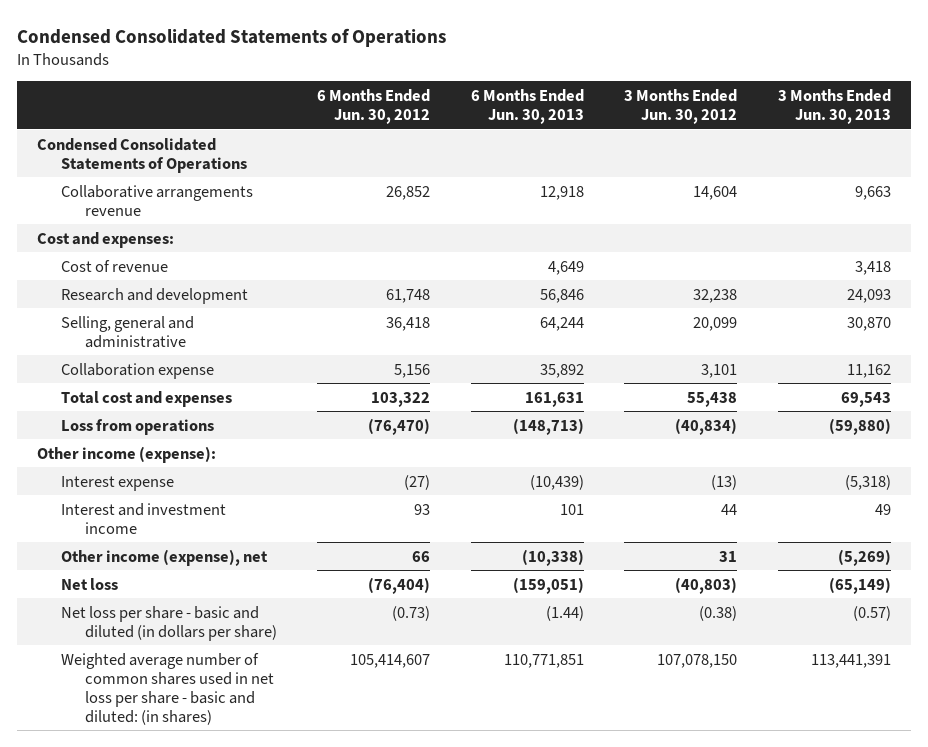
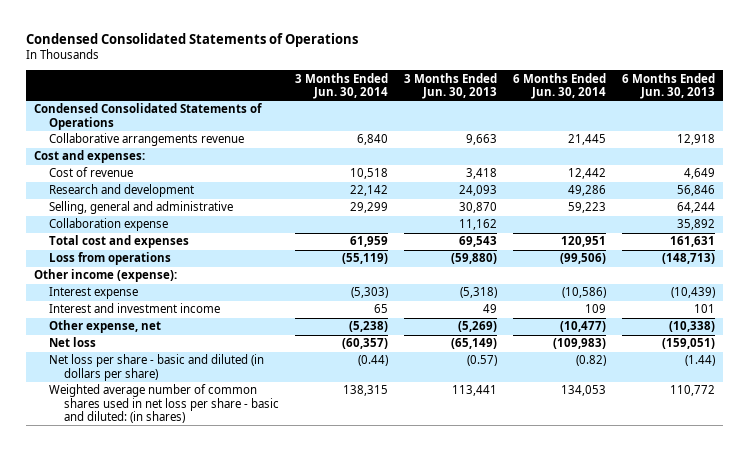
[317,88,431,124] 6 Months Ended Jun. 30, 2012 -> none
[624,88,738,124] 3 Months Ended Jun. 30, 2012 -> none
none -> [295,72,389,99] 3 Months Ended Jun. 30, 2014
none -> [513,72,607,99] 6 Months Ended Jun. 30, 2014
[60,548,268,566] Other income (expense), net -> [49,320,162,334] Other expense, net
[503,653,584,668] 110,771,851 -> [670,385,716,397] 110,772
[810,653,891,668] 113,441,391 -> [452,385,498,397] 113,441

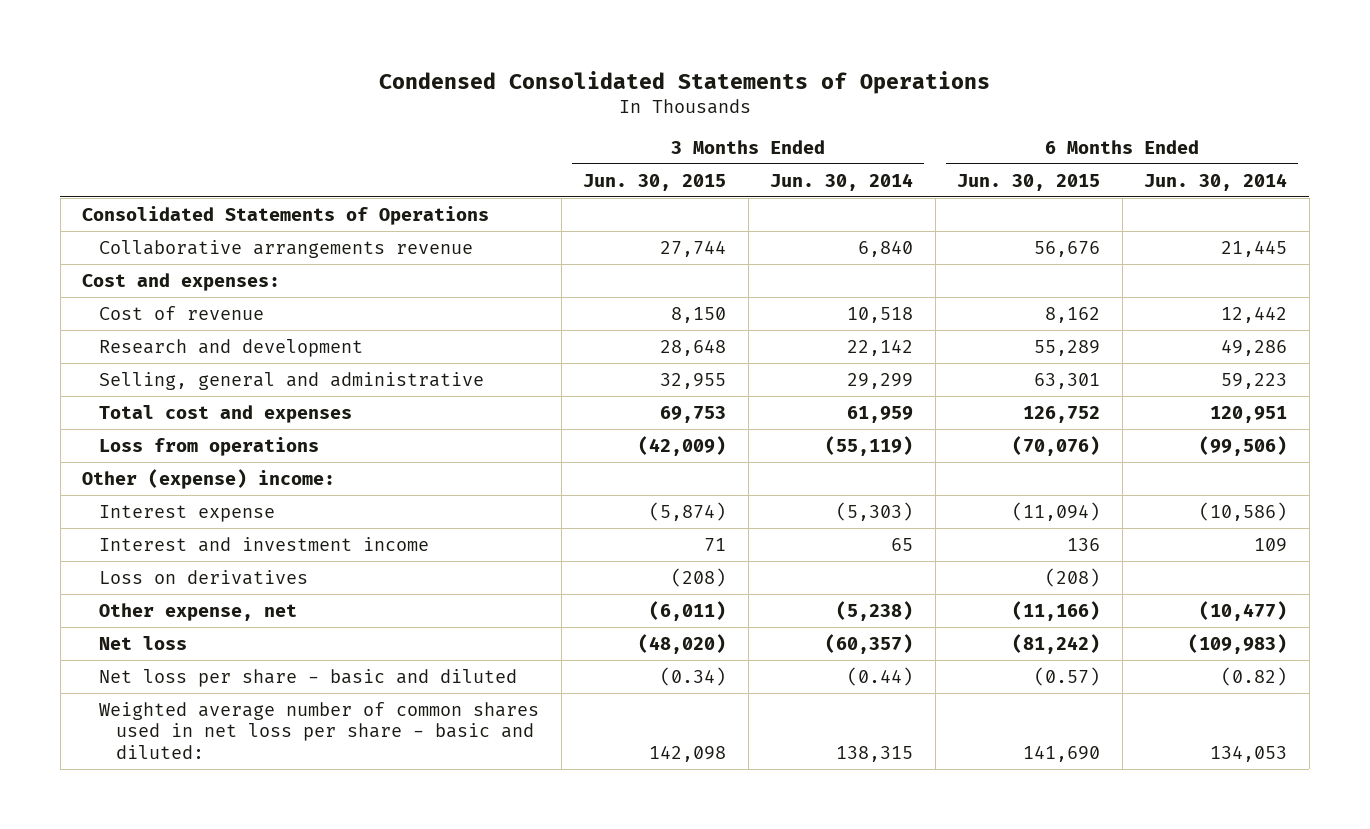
[404,72,498,99] 3 Months Ended Jun. 30, 2013 -> none
[622,72,716,99] 6 Months Ended Jun. 30, 2013 -> none
none -> [583,173,727,191] Jun. 30, 2015
none -> [957,173,1101,191] Jun. 30, 2015
[34,103,263,130] Condensed Consolidated Statements of Operations -> [82,205,490,225] Consolidated Statements of Operations
[49,218,169,232] Collaboration expense -> none
[34,269,178,283] Other income (expense): -> [82,468,336,489] Other (expense) income:
none -> [99,569,309,585] Loss on derivatives
[49,354,265,381] Net loss per share - basic and diluted (in dollars per share) -> [99,668,518,687] Net loss per share - basic and diluted
[49,384,279,423] Weighted average number of common shares used in net loss per share - basic and diluted: (in shares) -> [99,701,540,759] Weighted average number of common shares used in net loss per share - basic and diluted:

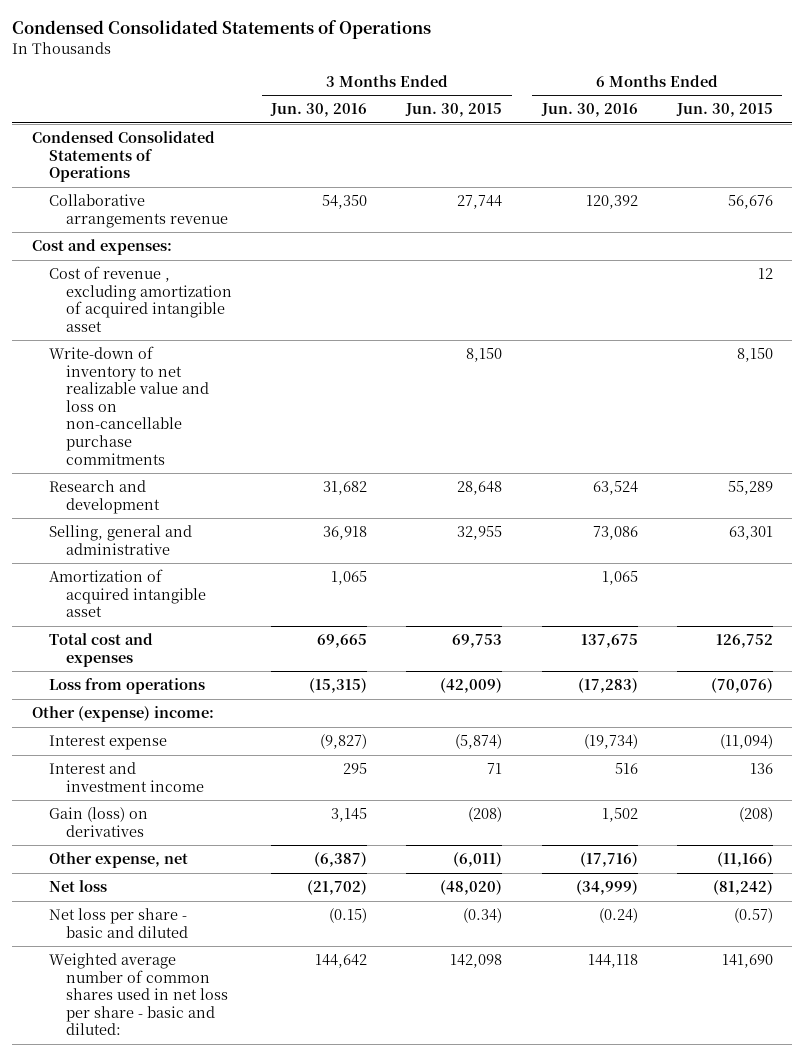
[770,172,914,191] Jun. 30, 2014 -> none
[1144,172,1288,191] Jun. 30, 2014 -> none
none -> [270,103,368,118] Jun. 30, 2016
none -> [540,103,638,118] Jun. 30, 2016
[82,205,490,225] Consolidated Statements of Operations -> [31,130,215,183] Condensed Consolidated Statements of Operations
[99,305,265,320] Cost of revenue -> none
none -> [49,265,233,332] Cost of revenue , excluding amortization of acquired intangible asset
none -> [49,345,210,465] Write-down of inventory to net realizable value and loss on non-cancellable purchase commitments
none -> [49,568,207,618] Amortization of acquired intangible asset
[99,569,309,585] Loss on derivatives -> [49,806,149,837] Gain (loss) on derivatives

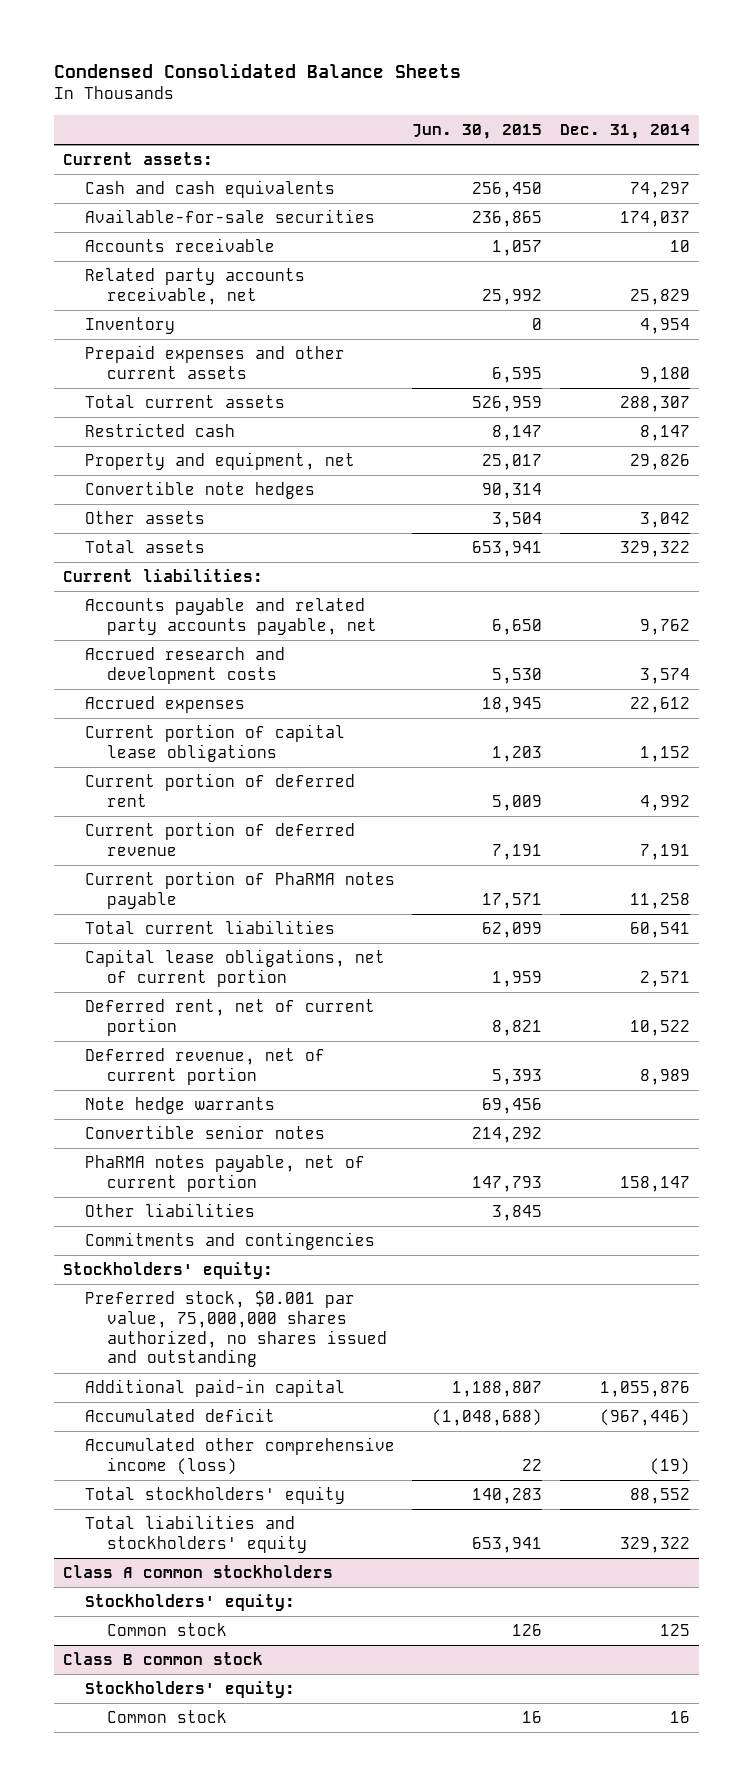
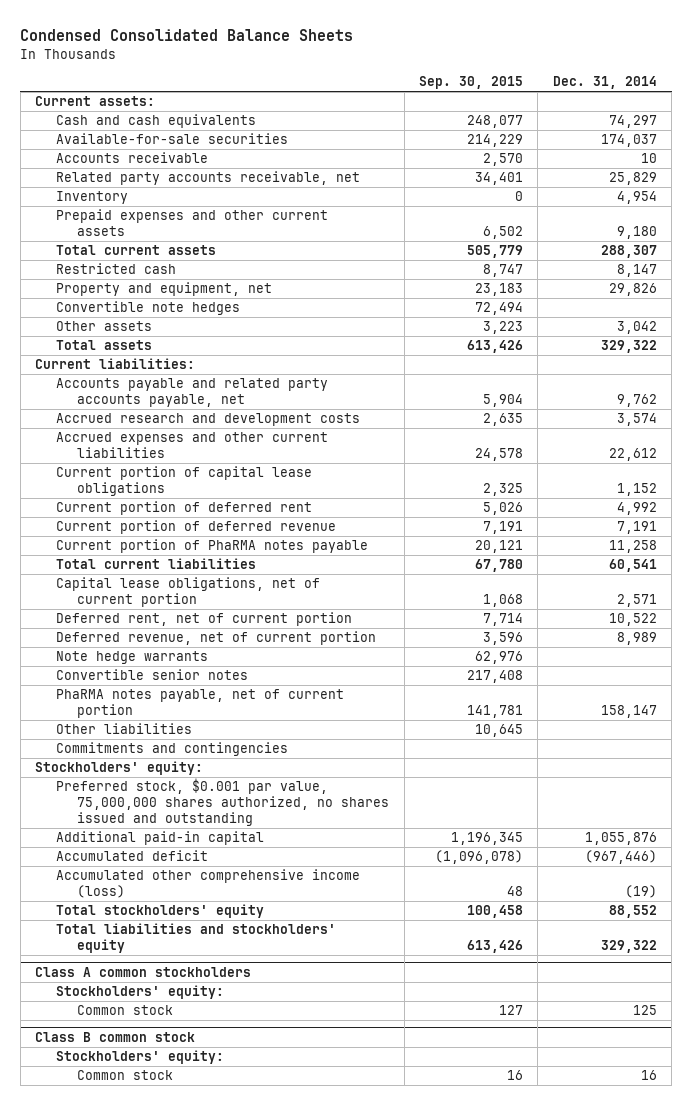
[412,123,543,139] Jun. 30, 2015 -> none
none -> [418,76,523,90] Sep. 30, 2015
[85,696,246,714] Accrued expenses -> [56,432,329,459] Accrued expenses and other current liabilities

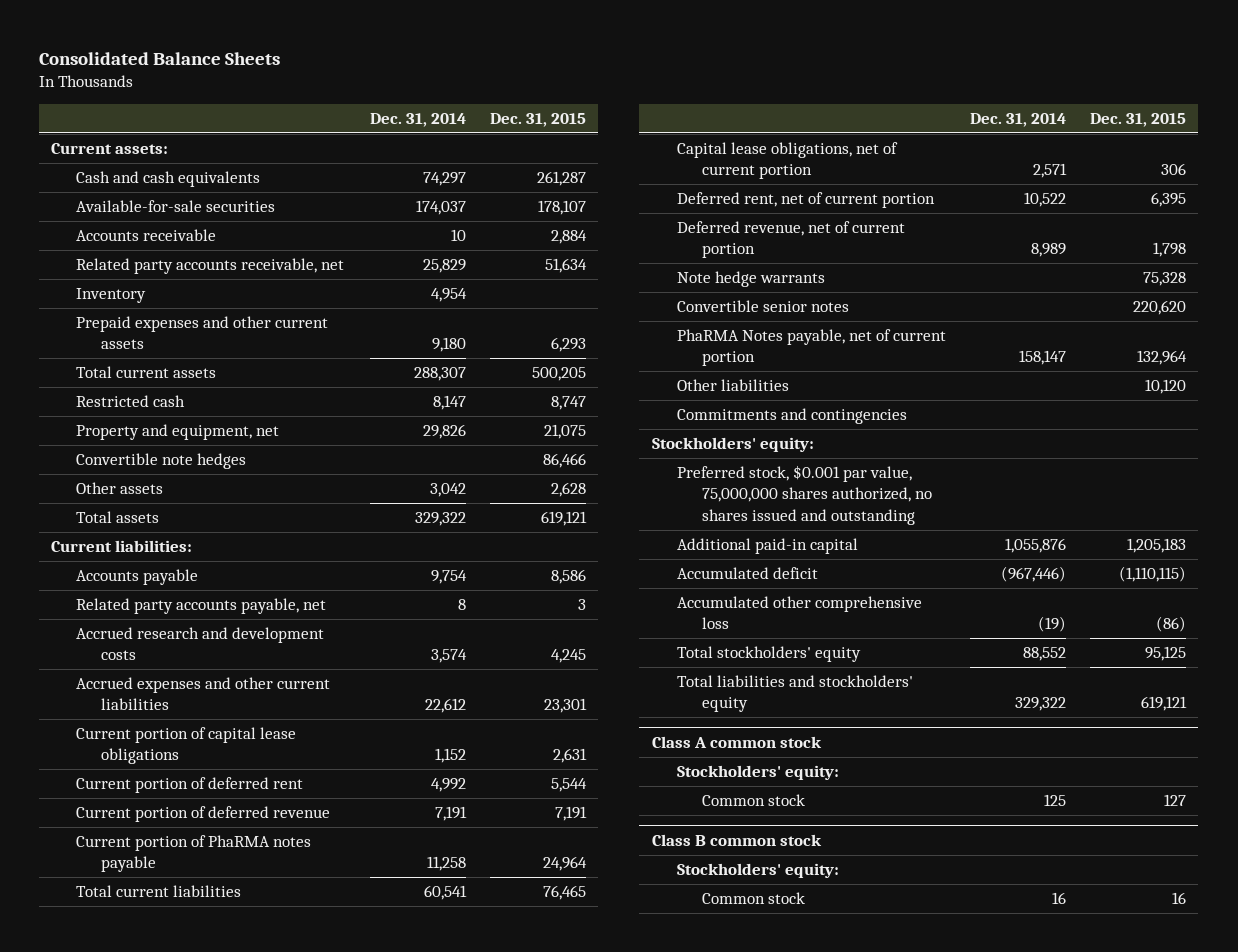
[20,28,354,41] Condensed Consolidated Balance Sheets -> [39,51,281,65] Consolidated Balance Sheets
[418,76,523,90] Sep. 30, 2015 -> none
none -> [489,112,586,127] Dec. 31, 2015
none -> [76,569,199,586] Accounts payable
[56,378,329,408] Accounts payable and related party accounts payable, net -> [76,598,327,615] Related party accounts payable, net
[616,394,657,408] 9,762 -> [457,599,466,611] 8
[56,689,345,719] PhaRMA notes payable, net of current portion -> [676,329,946,367] PhaRMA Notes payable, net of current portion
[56,869,361,899] Accumulated other comprehensive income (loss) -> [676,596,922,630] Accumulated other comprehensive loss
[35,967,252,978] Class A common stockholders -> [651,735,822,748] Class A common stock

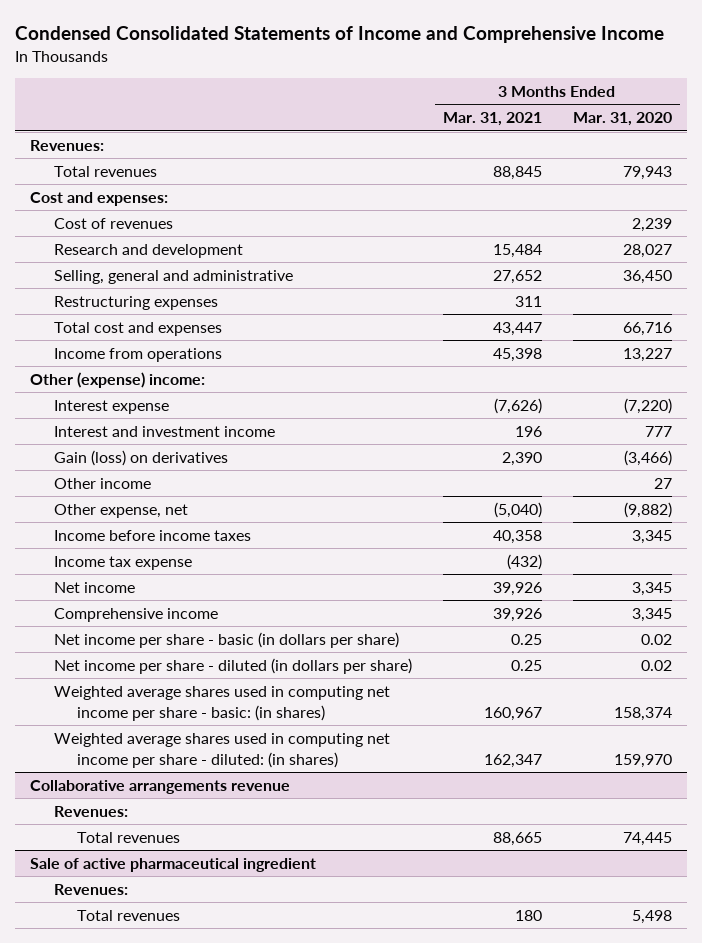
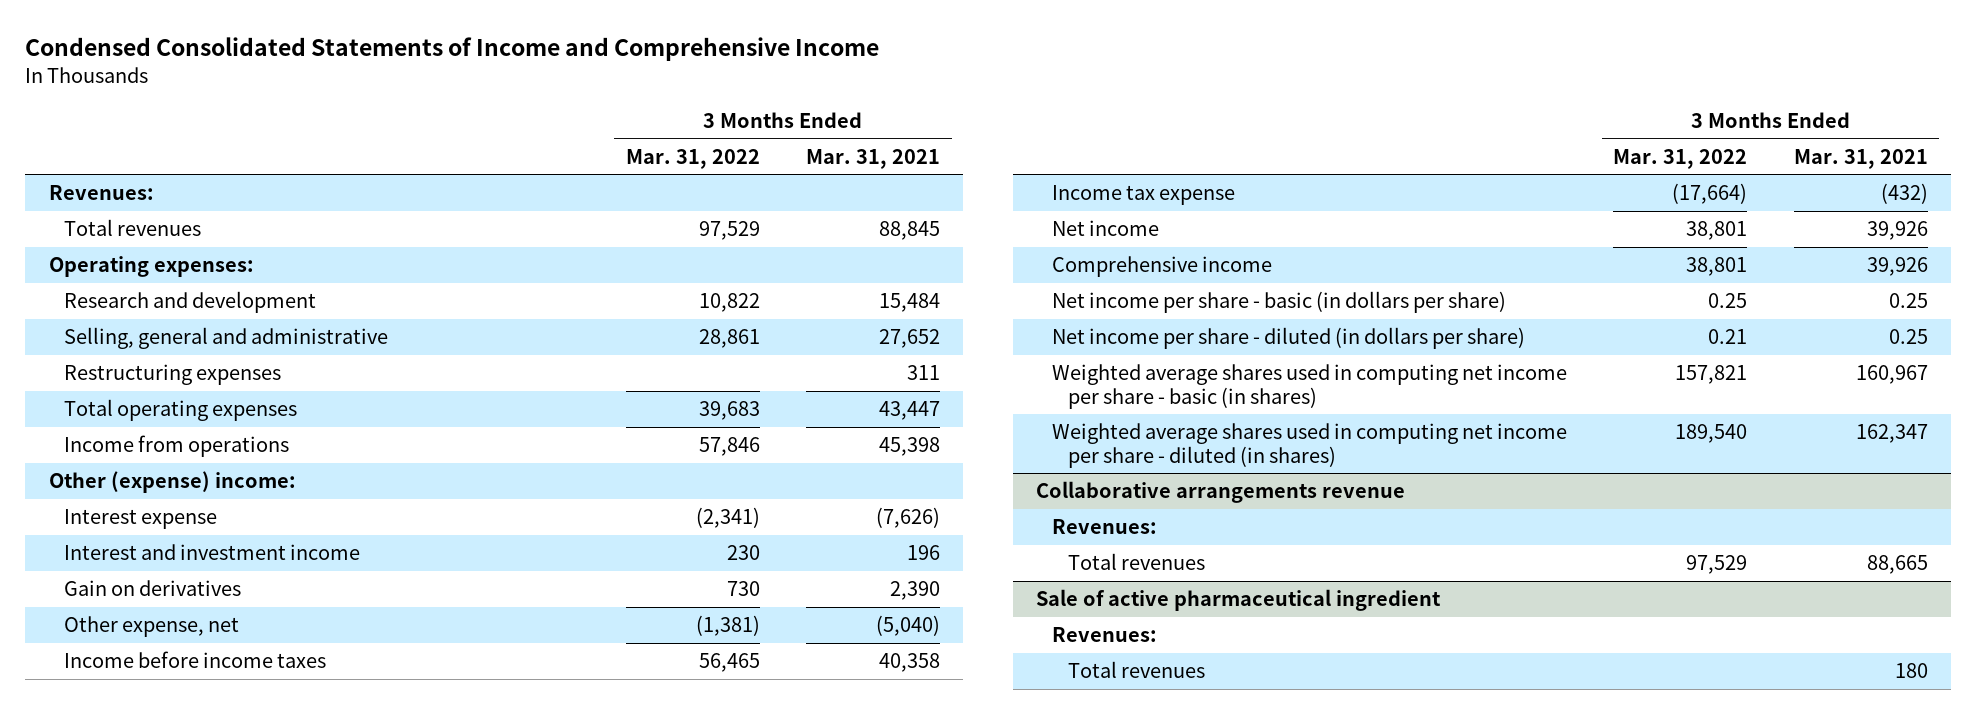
[572,112,672,127] Mar. 31, 2020 -> none
none -> [625,148,760,169] Mar. 31, 2022
[30,191,169,206] Cost and expenses: -> none
[53,217,173,229] Cost of revenues -> none
none -> [48,256,254,278] Operating expenses:
[53,321,222,336] Total cost and expenses -> [64,399,298,422] Total operating expenses
[53,477,151,489] Other income -> none
[53,449,228,466] Gain (loss) on derivatives -> [64,580,242,597] Gain on derivatives
[53,685,390,721] Weighted average shares used in computing net income per share - basic: (in shares) -> [1051,364,1567,409] Weighted average shares used in computing net income per share - basic (in shares)
[53,732,390,768] Weighted average shares used in computing net income per share - diluted: (in shares) -> [1051,423,1567,468] Weighted average shares used in computing net income per share - diluted (in shares)

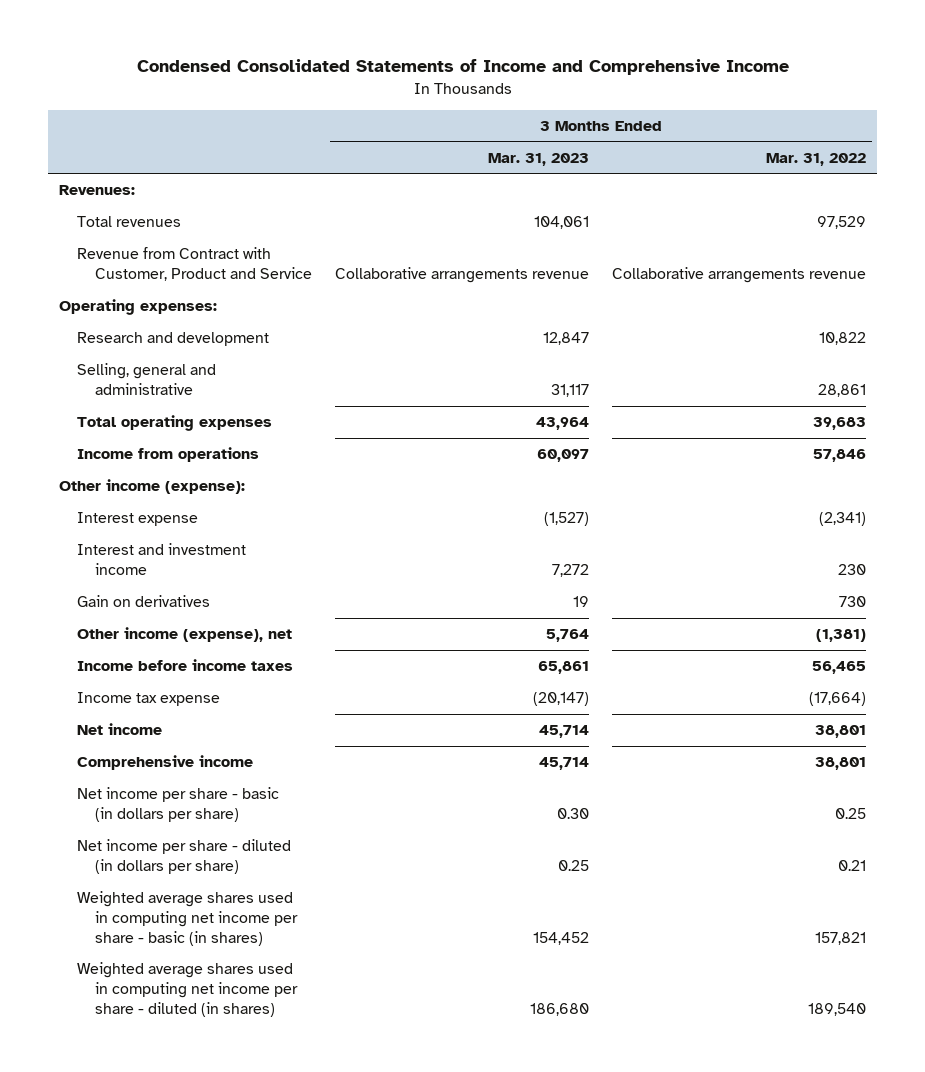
[806,148,941,169] Mar. 31, 2021 -> none
none -> [488,152,590,166] Mar. 31, 2023
none -> [77,247,313,282] Revenue from Contract with Customer, Product and Service
[64,364,282,386] Restructuring expenses -> none
[48,471,296,494] Other (expense) income: -> [59,479,246,495] Other income (expense):
[64,616,240,638] Other expense, net -> [77,627,293,643] Other income (expense), net
[1036,481,1406,504] Collaborative arrangements revenue -> none
[1051,519,1157,535] Revenues: -> none
[1067,553,1205,571] Total revenues -> none
[1036,589,1442,612] Sale of active pharmaceutical ingredient -> none
[1051,627,1157,643] Revenues: -> none
[1067,661,1205,679] Total revenues -> none

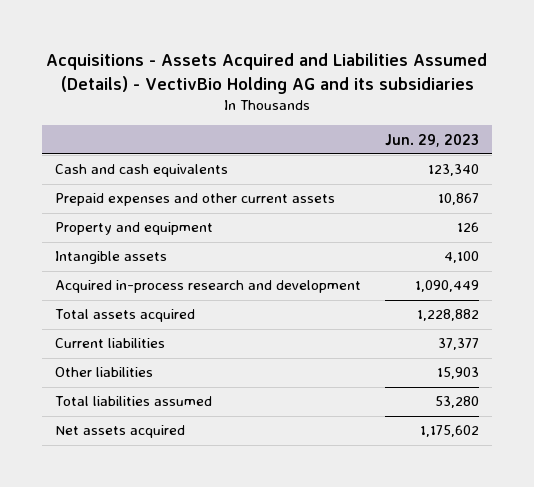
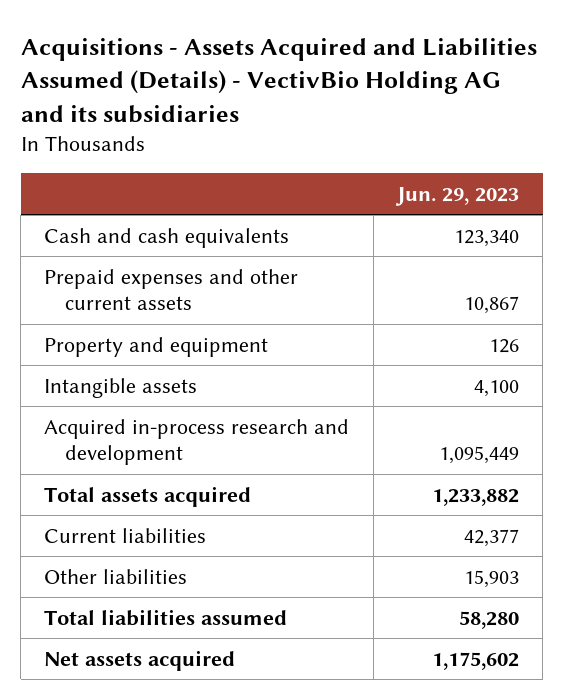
[415,280,480,293] 1,090,449 -> [438,446,519,465] 1,095,449
[417,309,480,322] 1,228,882 -> [431,488,519,506] 1,233,882
[438,338,480,351] 37,377 -> [463,528,519,547] 42,377
[435,396,480,409] 53,280 -> [458,610,519,629] 58,280

